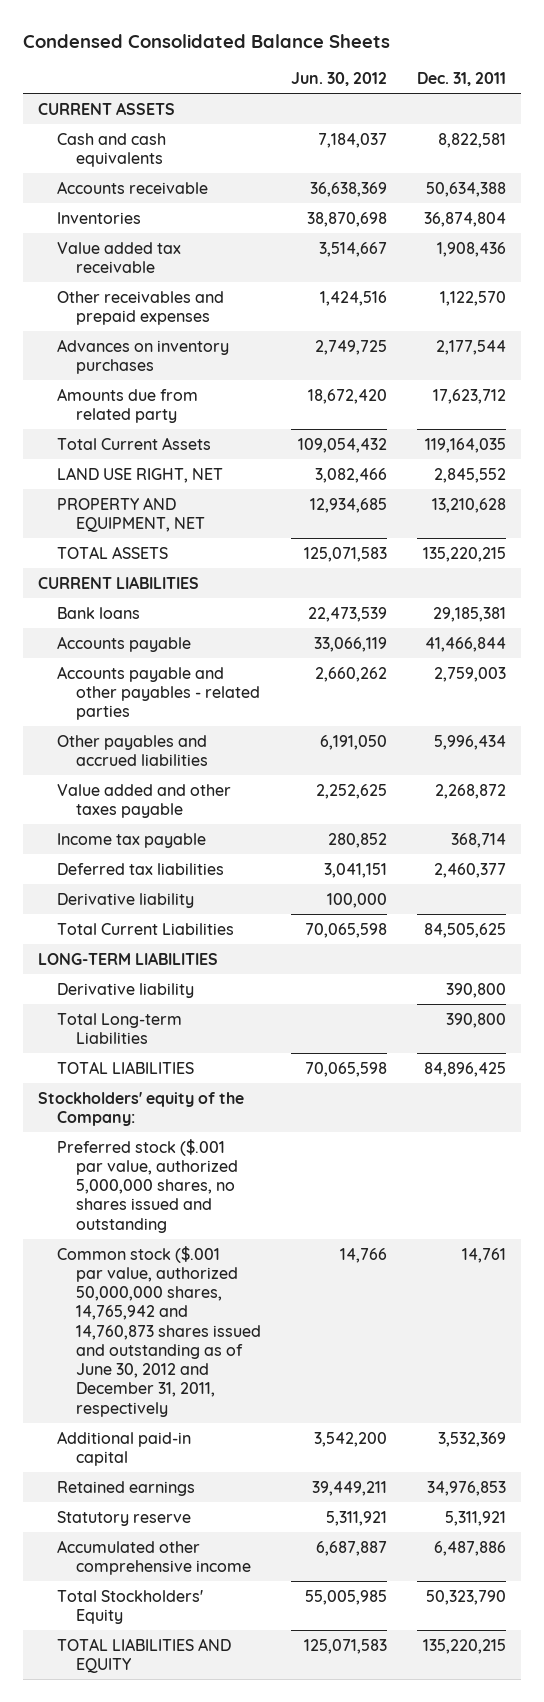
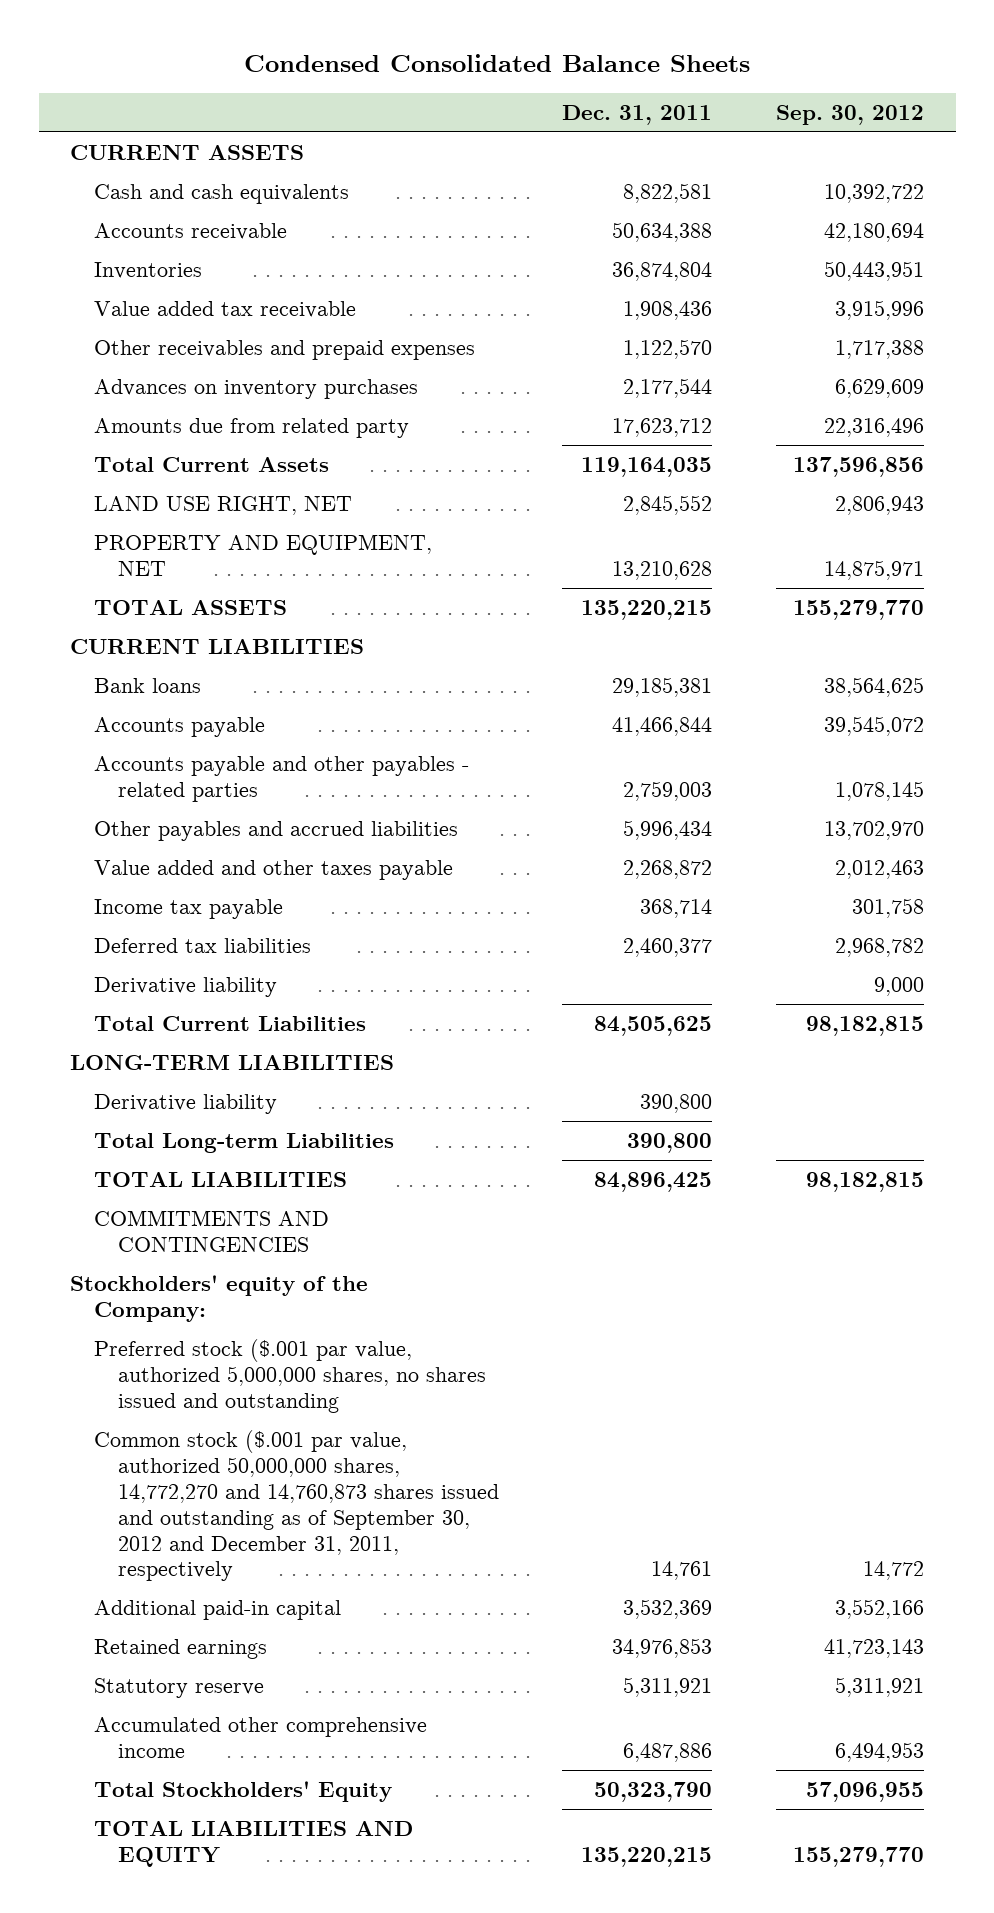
[291,72,388,87] Jun. 30, 2012 -> none
none -> [776,104,925,125] Sep. 30, 2012
none -> [94,1209,330,1252] COMMITMENTS AND CONTINGENCIES
[56,1245,261,1417] Common stock ($.001 par value, authorized 50,000,000 shares, 14,765,942 and 14,760,873 shares issued and outstanding as of June 30, 2012 and December 31, 2011, respectively -> [94,1429,499,1582] Common stock ($.001 par value, authorized 50,000,000 shares, 14,772,270 and 14,760,873 shares issued and outstanding as of September 30, 2012 and December 31, 2011, respectively

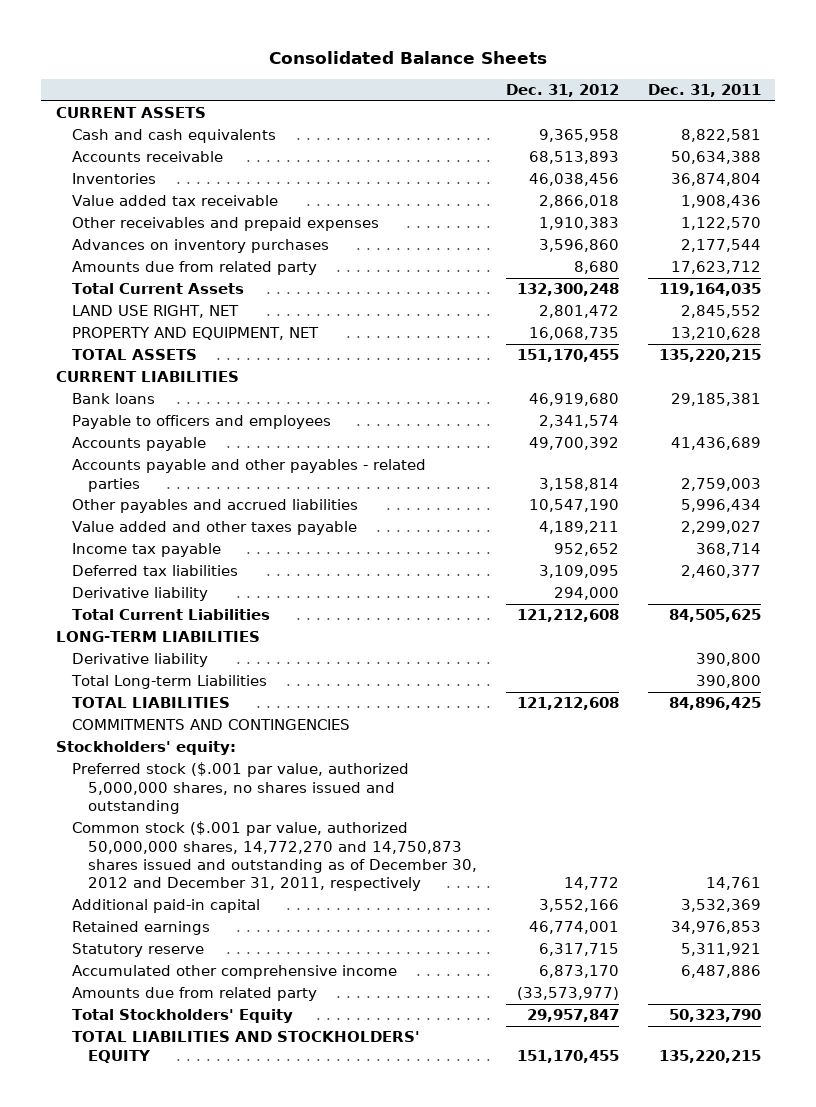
[244,53,751,72] Condensed Consolidated Balance Sheets -> [269,51,548,65] Consolidated Balance Sheets
[776,104,925,125] Sep. 30, 2012 -> none
none -> [505,84,619,98] Dec. 31, 2012
none -> [71,415,331,430] Payable to officers and employees
[612,716,713,736] 41,466,844 -> [670,437,761,451] 41,436,689
[623,859,713,879] 2,268,872 -> [680,521,761,535] 2,299,027
[70,1274,369,1322] Stockholders' equity of the Company: -> [55,741,236,756] Stockholders' equity:
[94,1429,499,1582] Common stock ($.001 par value, authorized 50,000,000 shares, 14,772,270 and 14,760,873 shares issued and outstanding as of September 30, 2012 and December 31, 2011, respectively -> [71,821,477,892] Common stock ($.001 par value, authorized 50,000,000 shares, 14,772,270 and 14,750,873 shares issued and outstanding as of December 30, 2012 and December 31, 2011, respectively
none -> [71,987,317,1002] Amounts due from related party
[94,1820,414,1867] TOTAL LIABILITIES AND EQUITY -> [71,1031,420,1063] TOTAL LIABILITIES AND STOCKHOLDERS' EQUITY

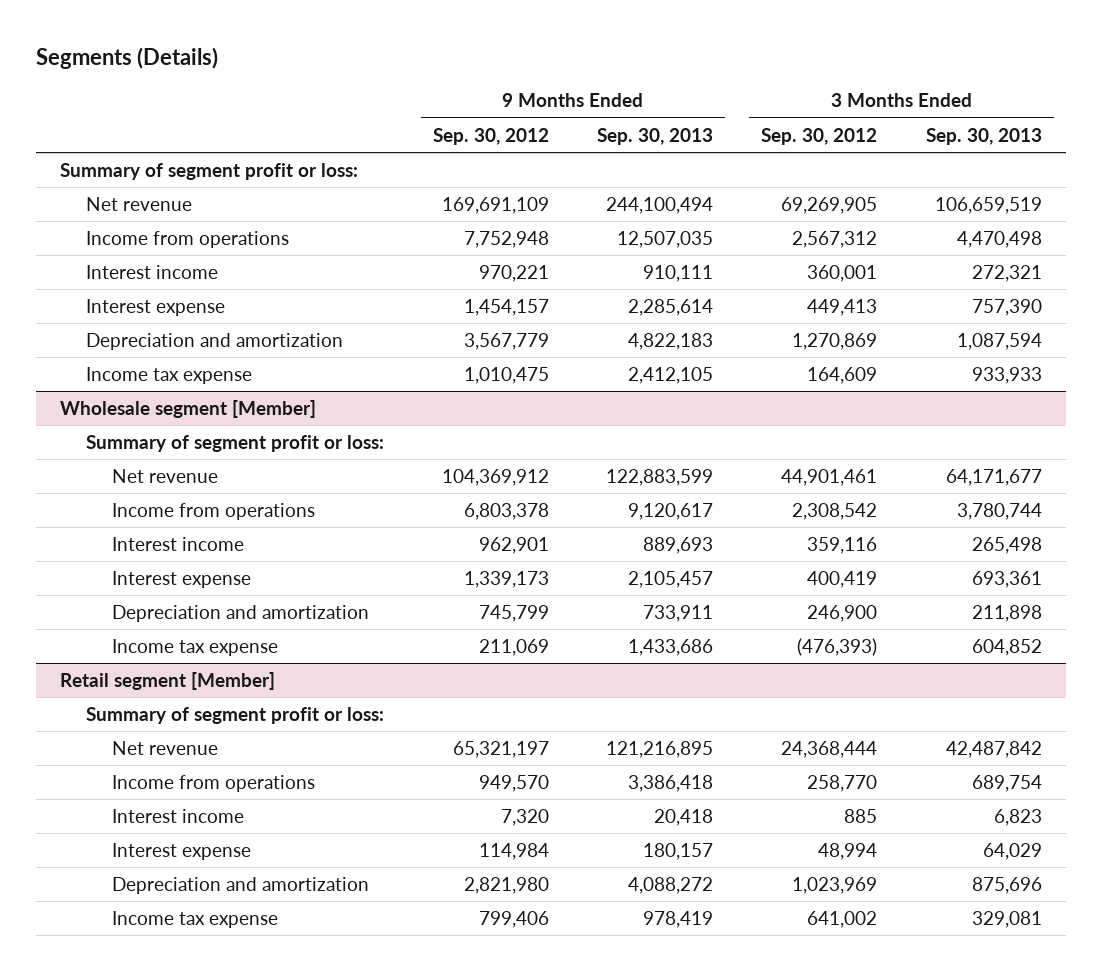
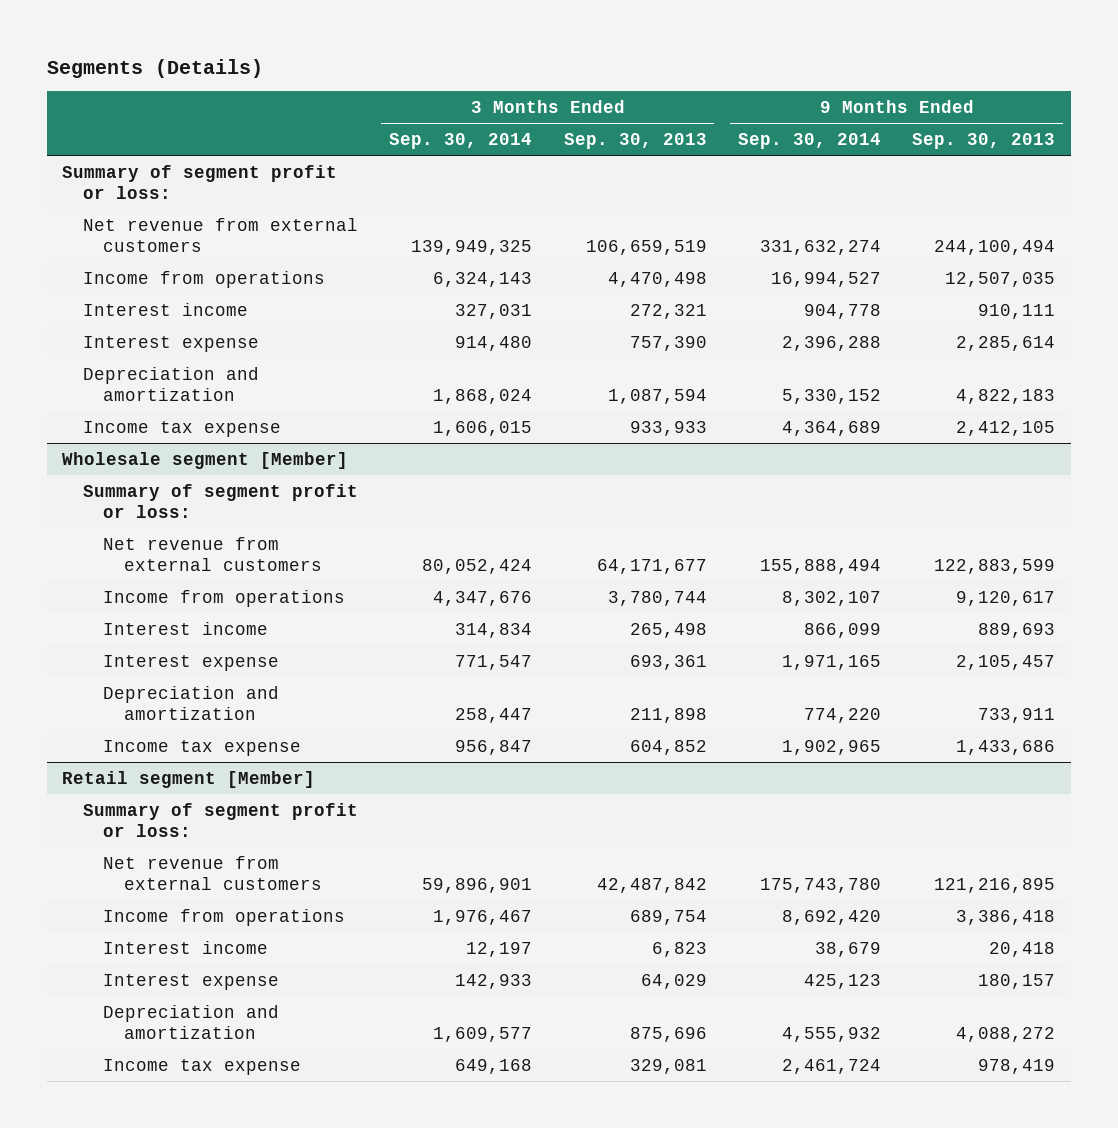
[432,127,549,145] Sep. 30, 2012 -> none
[761,127,878,145] Sep. 30, 2012 -> none
none -> [389,133,533,150] Sep. 30, 2014
none -> [737,133,881,150] Sep. 30, 2014
[86,196,193,211] Net revenue -> [82,217,358,252] Net revenue from external customers
[112,468,219,483] Net revenue -> [103,536,322,571] Net revenue from external customers
[112,740,219,755] Net revenue -> [103,855,322,890] Net revenue from external customers

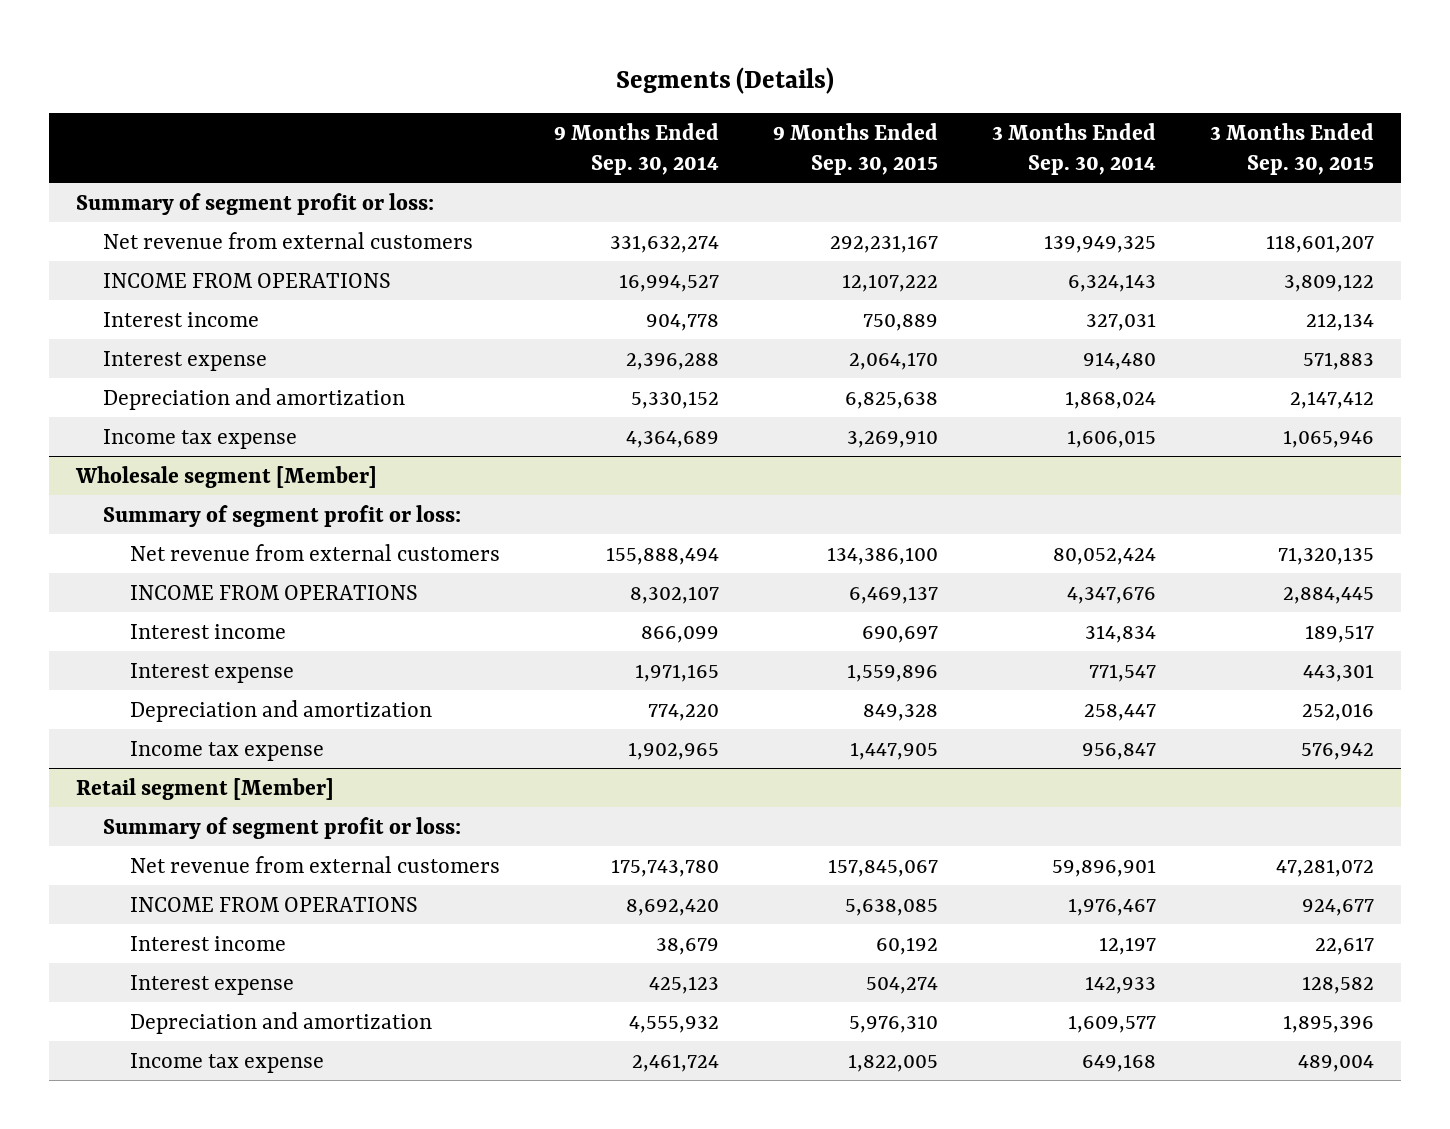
[563,133,707,150] Sep. 30, 2013 -> none
[912,133,1056,150] Sep. 30, 2013 -> none
none -> [772,122,938,175] 9 Months Ended Sep. 30, 2015
none -> [1209,122,1374,175] 3 Months Ended Sep. 30, 2015
[82,270,325,288] Income from operations -> [103,272,392,288] INCOME FROM OPERATIONS
[103,589,346,607] Income from operations -> [130,584,419,600] INCOME FROM OPERATIONS
[103,908,346,926] Income from operations -> [130,896,419,912] INCOME FROM OPERATIONS

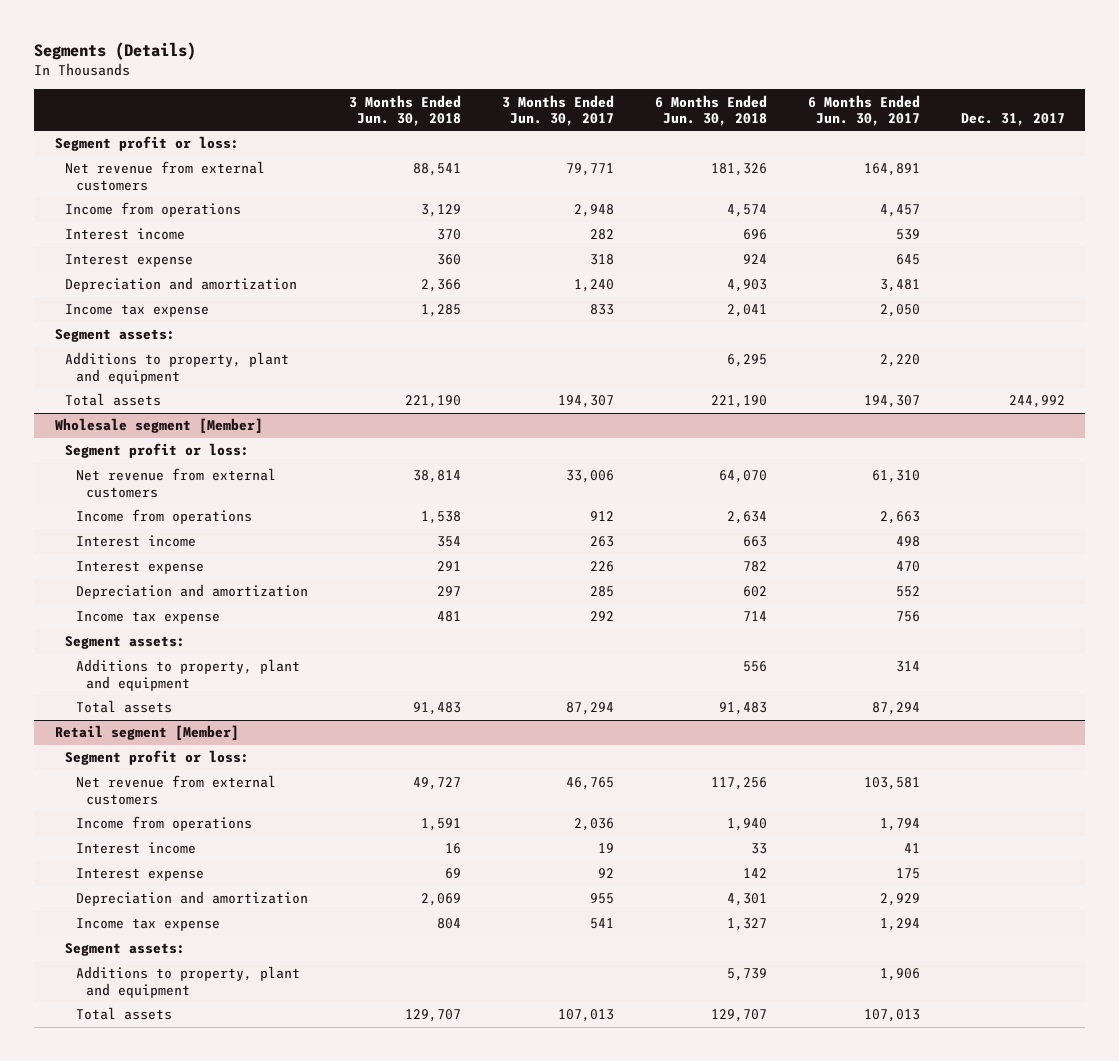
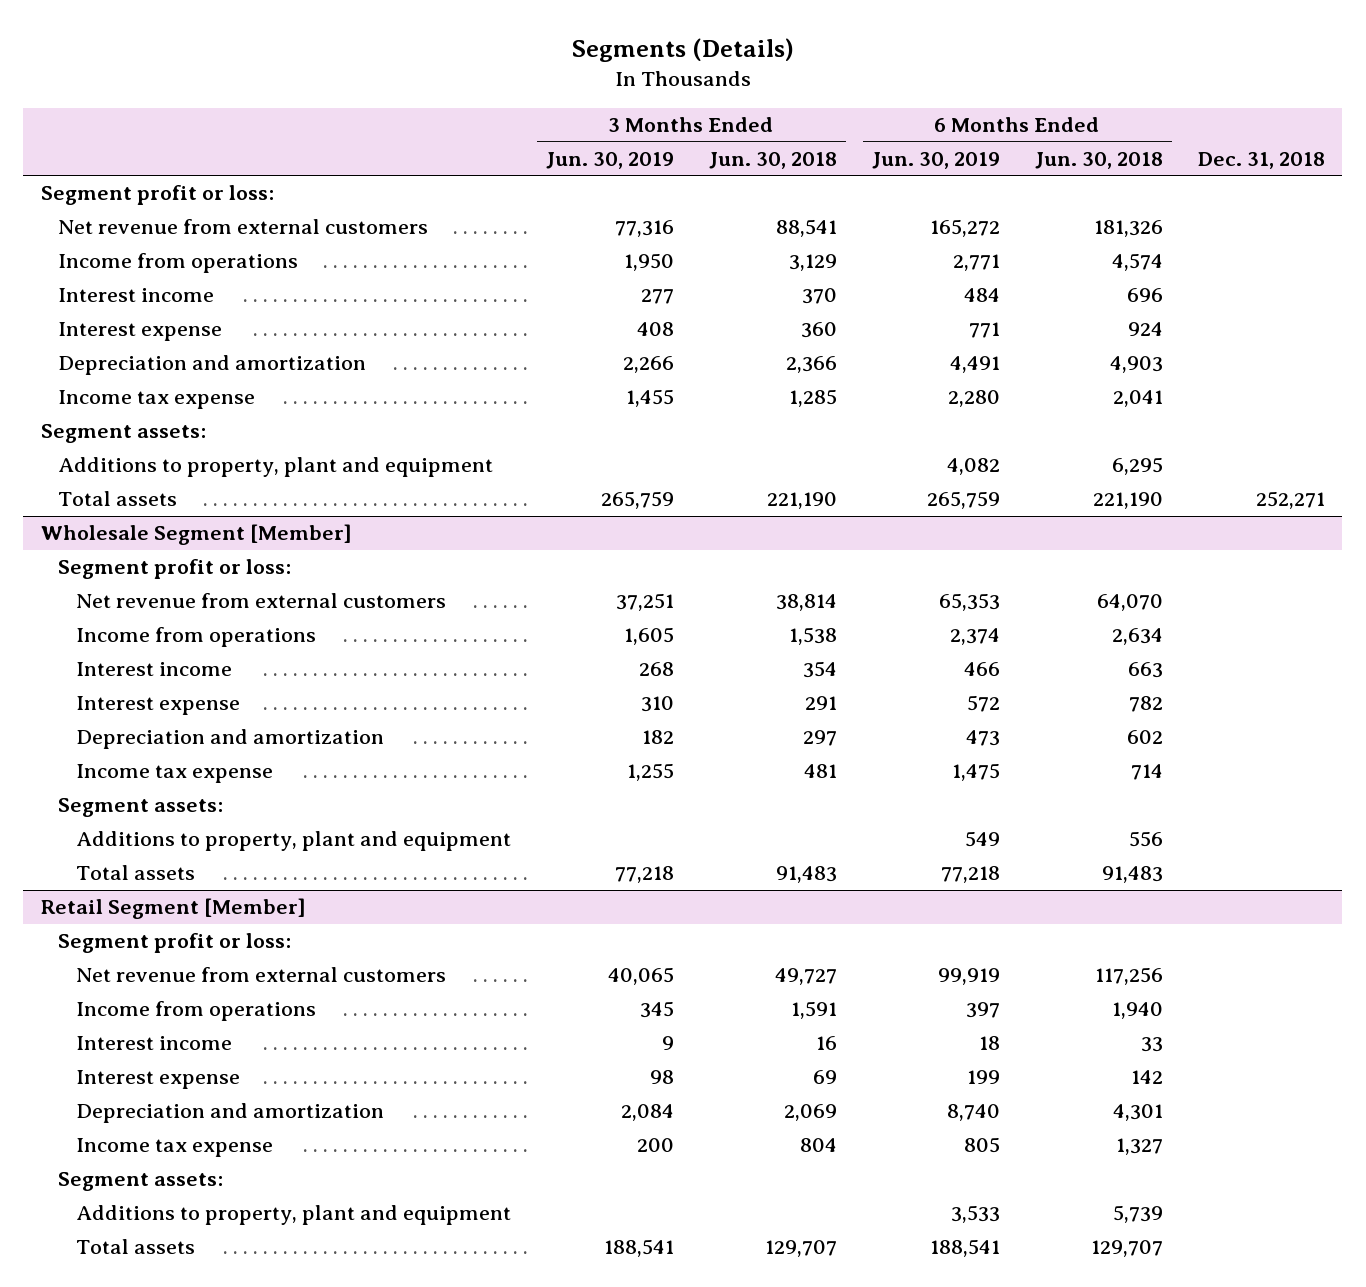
[501,94,614,127] 3 Months Ended Jun. 30, 2017 -> none
[807,94,920,127] 6 Months Ended Jun. 30, 2017 -> none
[960,113,1065,127] Dec. 31, 2017 -> none
none -> [545,152,674,170] Jun. 30, 2019
none -> [871,152,1000,170] Jun. 30, 2019
none -> [1197,152,1325,170] Dec. 31, 2018
[54,418,263,434] Wholesale segment [Member] -> [40,524,352,546] Wholesale Segment [Member]
[54,725,239,741] Retail segment [Member] -> [40,898,306,920] Retail Segment [Member]

